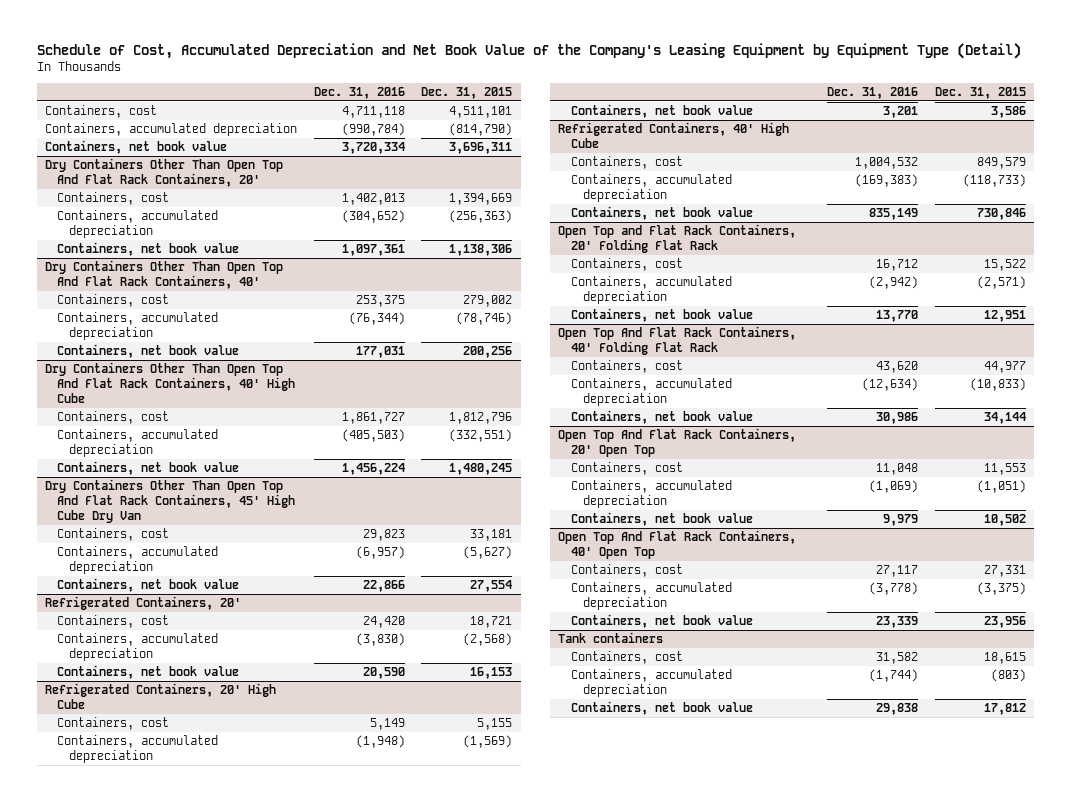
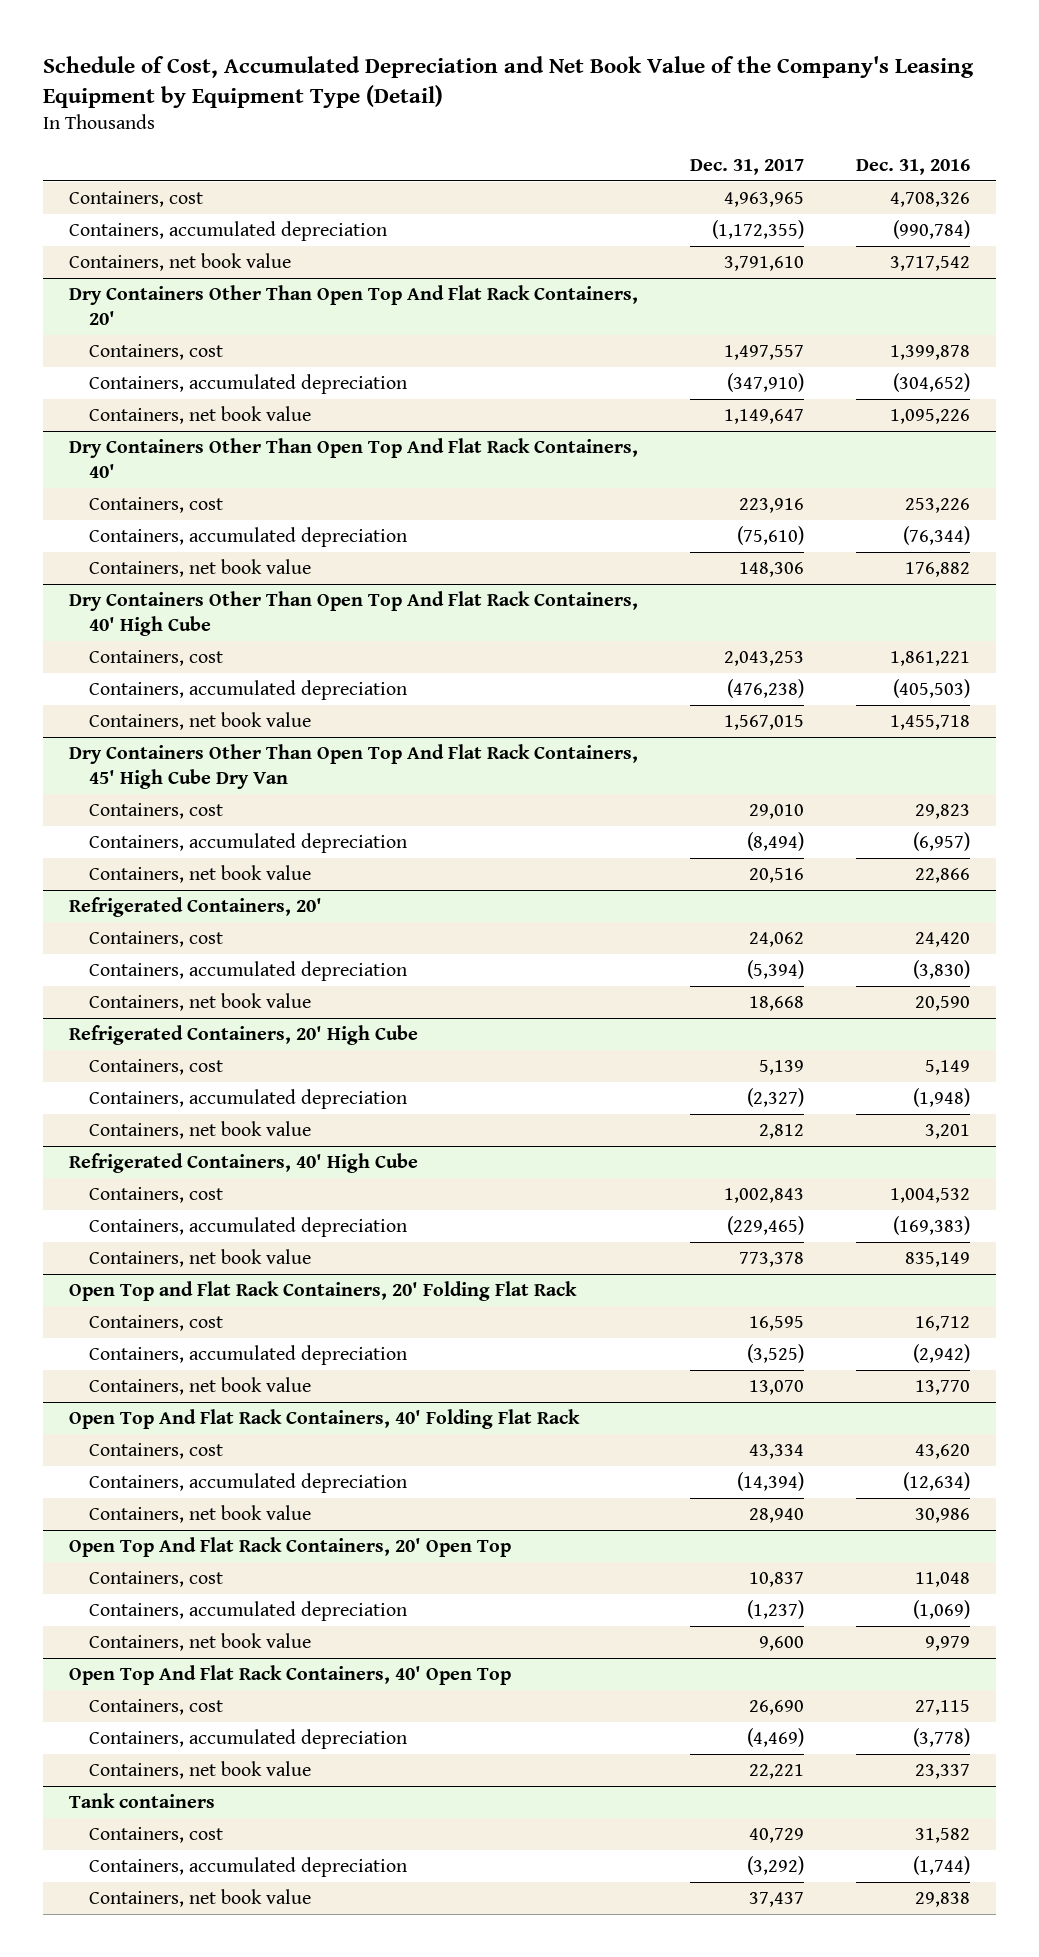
[421,86,513,99] Dec. 31, 2015 -> none
none -> [689,158,804,175] Dec. 31, 2017
[341,106,405,119] 4,711,118 -> [889,191,970,207] 4,708,326
[341,142,405,155] 3,720,334 -> [889,255,970,271] 3,717,542
[341,193,405,206] 1,402,013 -> [889,344,970,360] 1,399,878
[341,244,405,257] 1,097,361 -> [889,408,970,424] 1,095,226
[355,295,405,308] 253,375 -> [904,497,970,513] 253,226
[355,346,405,359] 177,031 -> [904,561,970,577] 176,882
[341,412,405,425] 1,861,727 -> [889,650,970,666] 1,861,221
[341,463,405,476] 1,456,224 -> [889,714,970,730] 1,455,718
[876,565,919,578] 27,117 -> [914,1699,970,1715] 27,115
[876,616,919,629] 23,339 -> [914,1763,970,1779] 23,337

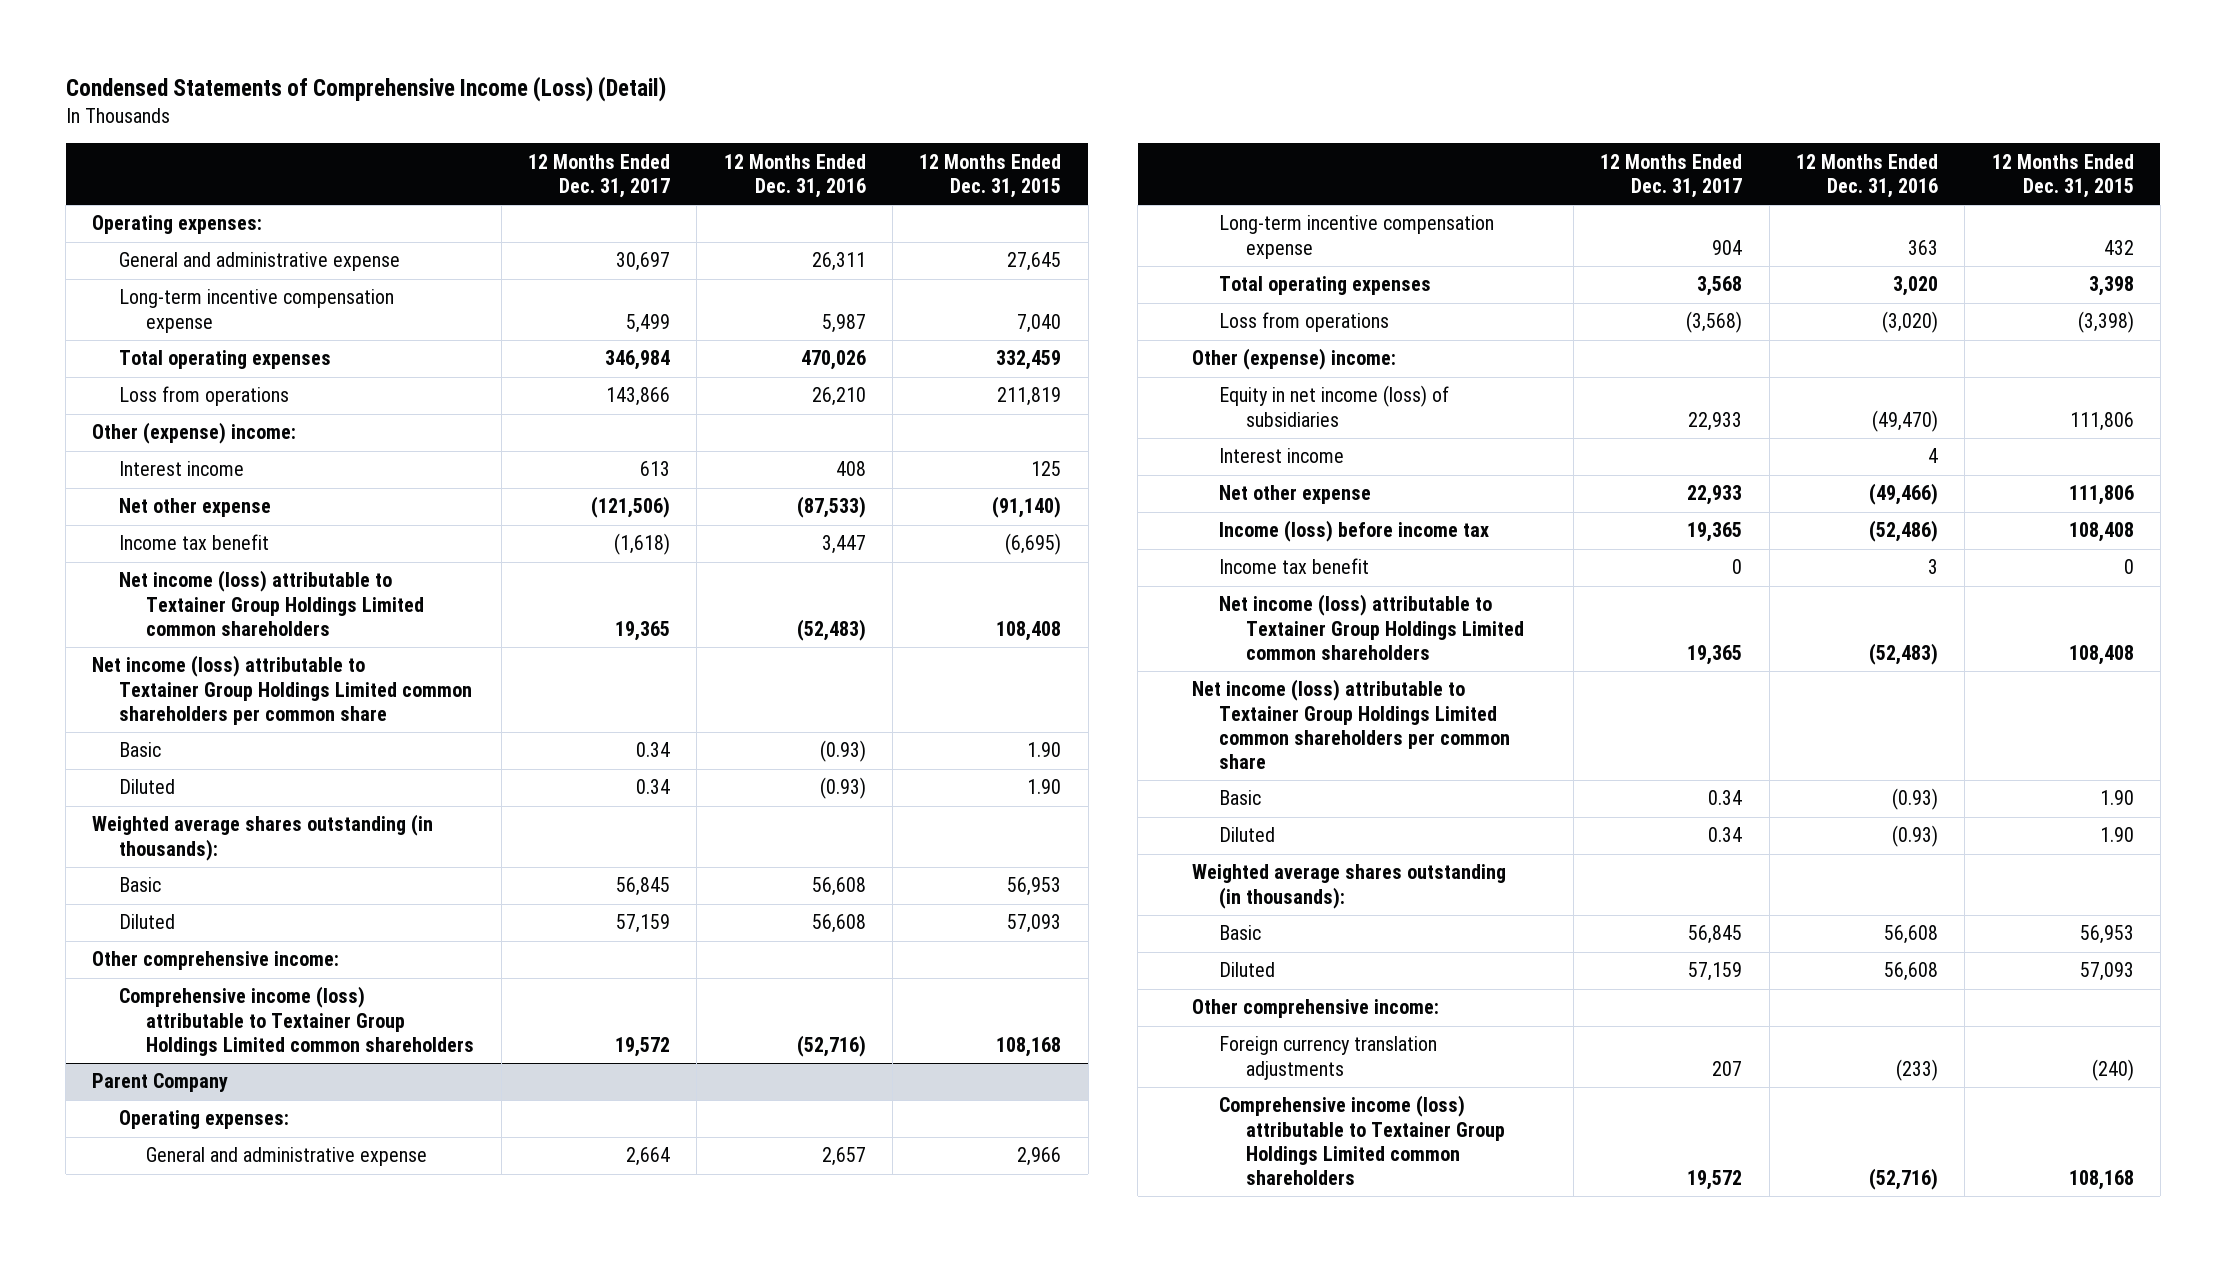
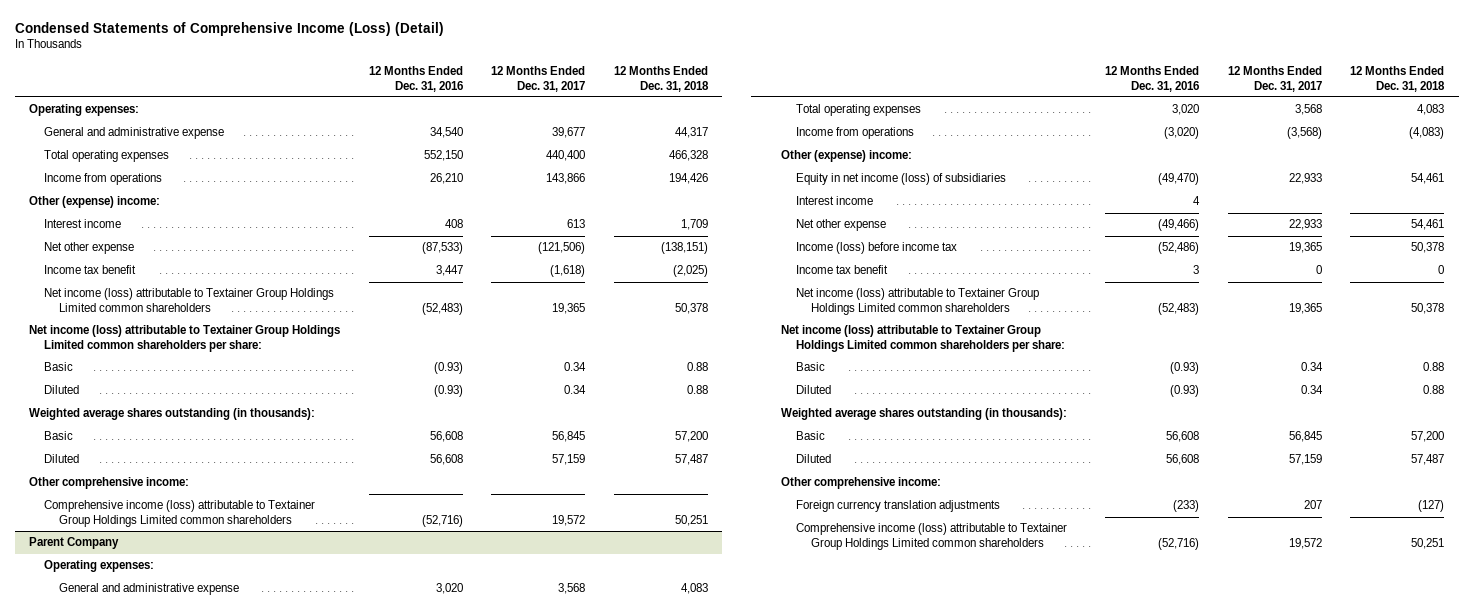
[919,153,1062,198] 12 Months Ended Dec. 31, 2015 -> none
none -> [613,66,709,92] 12 Months Ended Dec. 31, 2018
[119,289,395,333] Long-term incentive compensation expense -> none
[615,252,670,272] 30,697 -> [552,127,586,139] 39,677
[811,252,866,272] 26,311 -> [429,127,463,139] 34,540
[604,350,670,371] 346,984 -> [546,150,586,162] 440,400
[800,350,866,371] 470,026 -> [423,150,463,162] 552,150
[119,386,290,407] Loss from operations -> [44,173,163,186] Income from operations
[92,655,473,725] Net income (loss) attributable to Textainer Group Holdings Limited common shareholders per common share -> [28,325,340,352] Net income (loss) attributable to Textainer Group Holdings Limited common shareholders per share:
[1218,215,1494,259] Long-term incentive compensation expense -> none
[625,1147,670,1167] 2,664 -> [558,583,586,595] 3,568
[821,1147,866,1167] 2,657 -> [435,583,463,595] 3,020
[1218,312,1389,333] Loss from operations -> [795,127,914,140] Income from operations
[1191,679,1510,769] Net income (loss) attributable to Textainer Group Holdings Limited common shareholders per common share -> [780,325,1065,352] Net income (loss) attributable to Textainer Group Holdings Limited common shareholders per share:

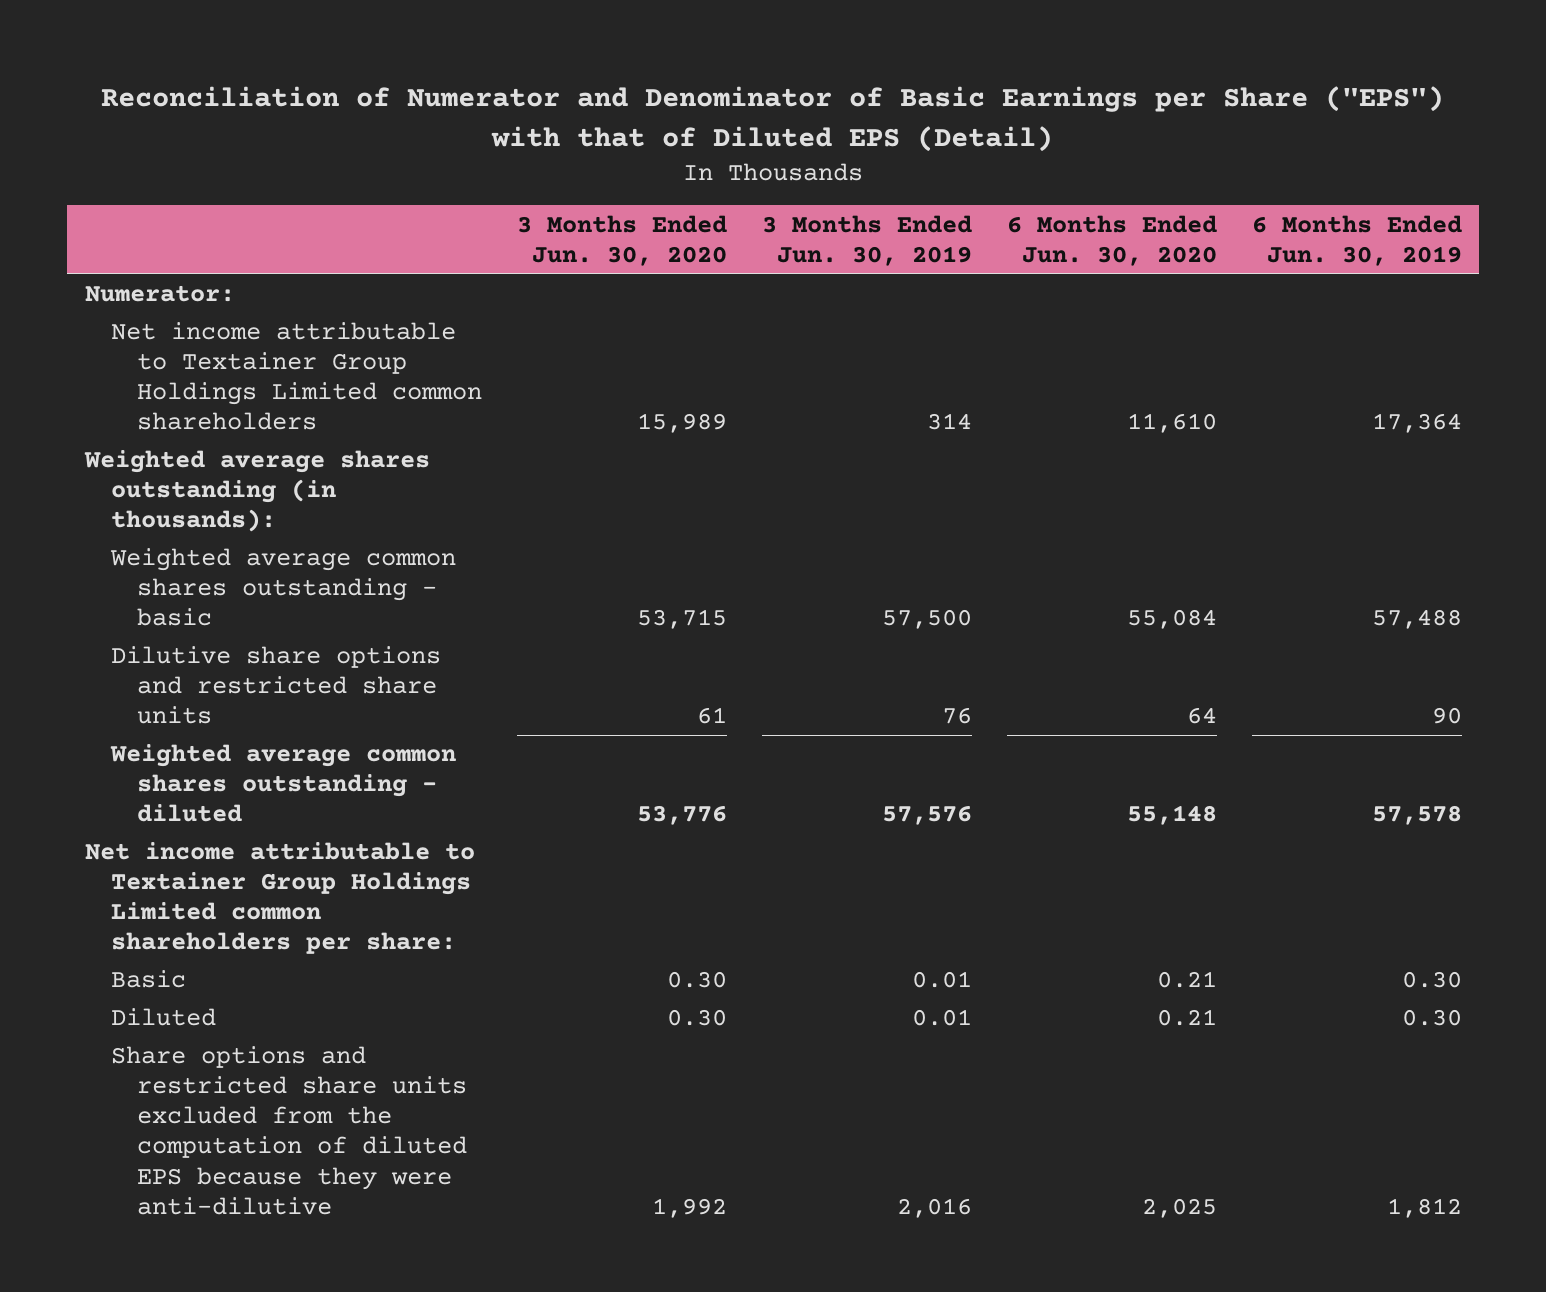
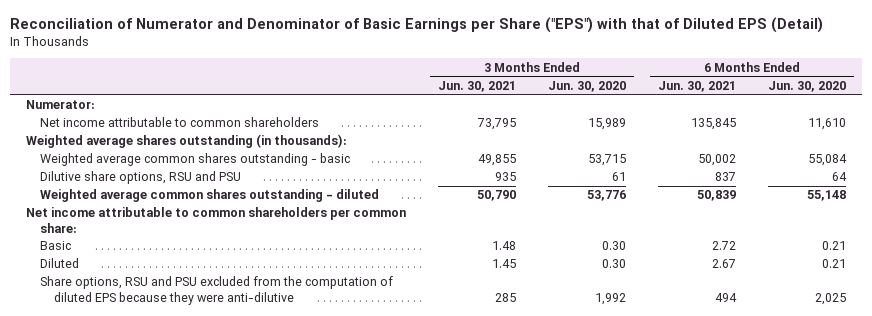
[761,214,972,266] 3 Months Ended Jun. 30, 2019 -> none
[1251,214,1462,266] 6 Months Ended Jun. 30, 2019 -> none
none -> [438,81,517,93] Jun. 30, 2021
none -> [658,81,737,93] Jun. 30, 2021
[110,322,482,431] Net income attributable to Textainer Group Holdings Limited common shareholders -> [40,117,320,128] Net income attributable to common shareholders
[110,646,441,725] Dilutive share options and restricted share units -> [40,171,242,185] Dilutive share options, RSU and PSU
[84,842,475,955] Net income attributable to Textainer Group Holdings Limited common shareholders per share: -> [25,207,406,233] Net income attributable to common shareholders per common share:
[110,1046,467,1215] Share options and restricted share units excluded from the computation of diluted EPS because they were anti-dilutive -> [40,276,394,305] Share options, RSU and PSU excluded from the computation of diluted EPS because they were anti-dilutive

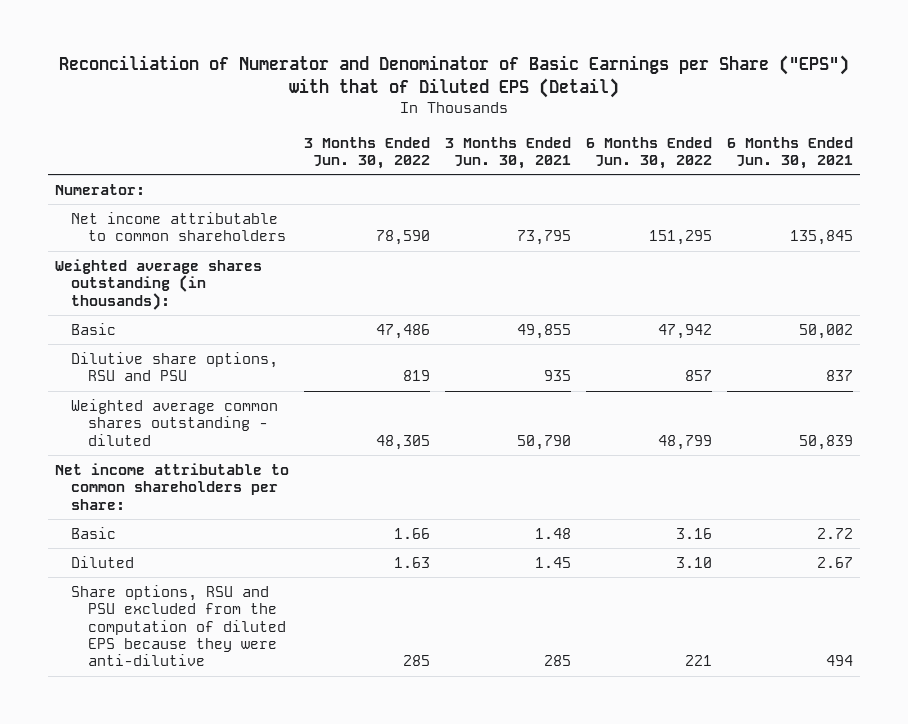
[548,81,627,93] Jun. 30, 2020 -> none
[768,81,847,93] Jun. 30, 2020 -> none
none -> [303,136,430,170] 3 Months Ended Jun. 30, 2022
none -> [585,136,712,170] 6 Months Ended Jun. 30, 2022
[40,153,351,167] Weighted average common shares outstanding - basic -> [71,322,117,335] Basic
[25,207,406,233] Net income attributable to common shareholders per common share: -> [55,462,290,510] Net income attributable to common shareholders per share:

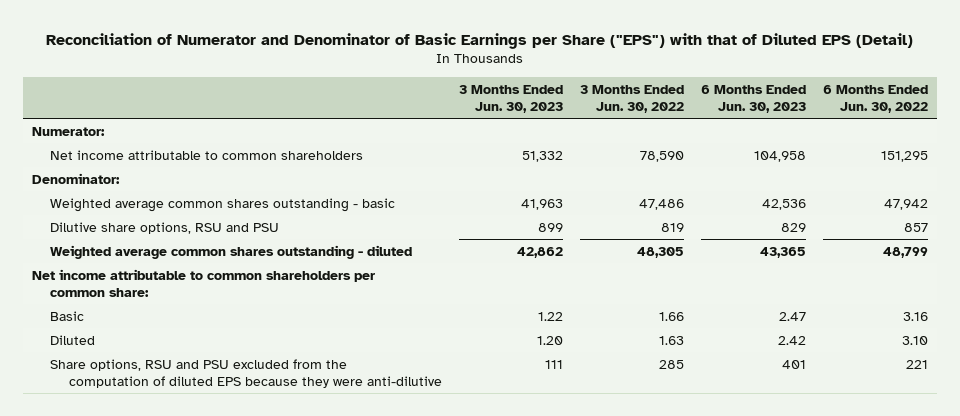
[444,136,571,170] 3 Months Ended Jun. 30, 2021 -> none
[726,136,853,170] 6 Months Ended Jun. 30, 2021 -> none
none -> [458,84,563,113] 3 Months Ended Jun. 30, 2023
none -> [701,84,807,113] 6 Months Ended Jun. 30, 2023
[55,258,263,310] Weighted average shares outstanding (in thousands): -> [31,172,120,184] Denominator:
[71,322,117,335] Basic -> [50,197,396,212] Weighted average common shares outstanding - basic
[55,462,290,510] Net income attributable to common shareholders per share: -> [31,268,375,297] Net income attributable to common shareholders per common share:

